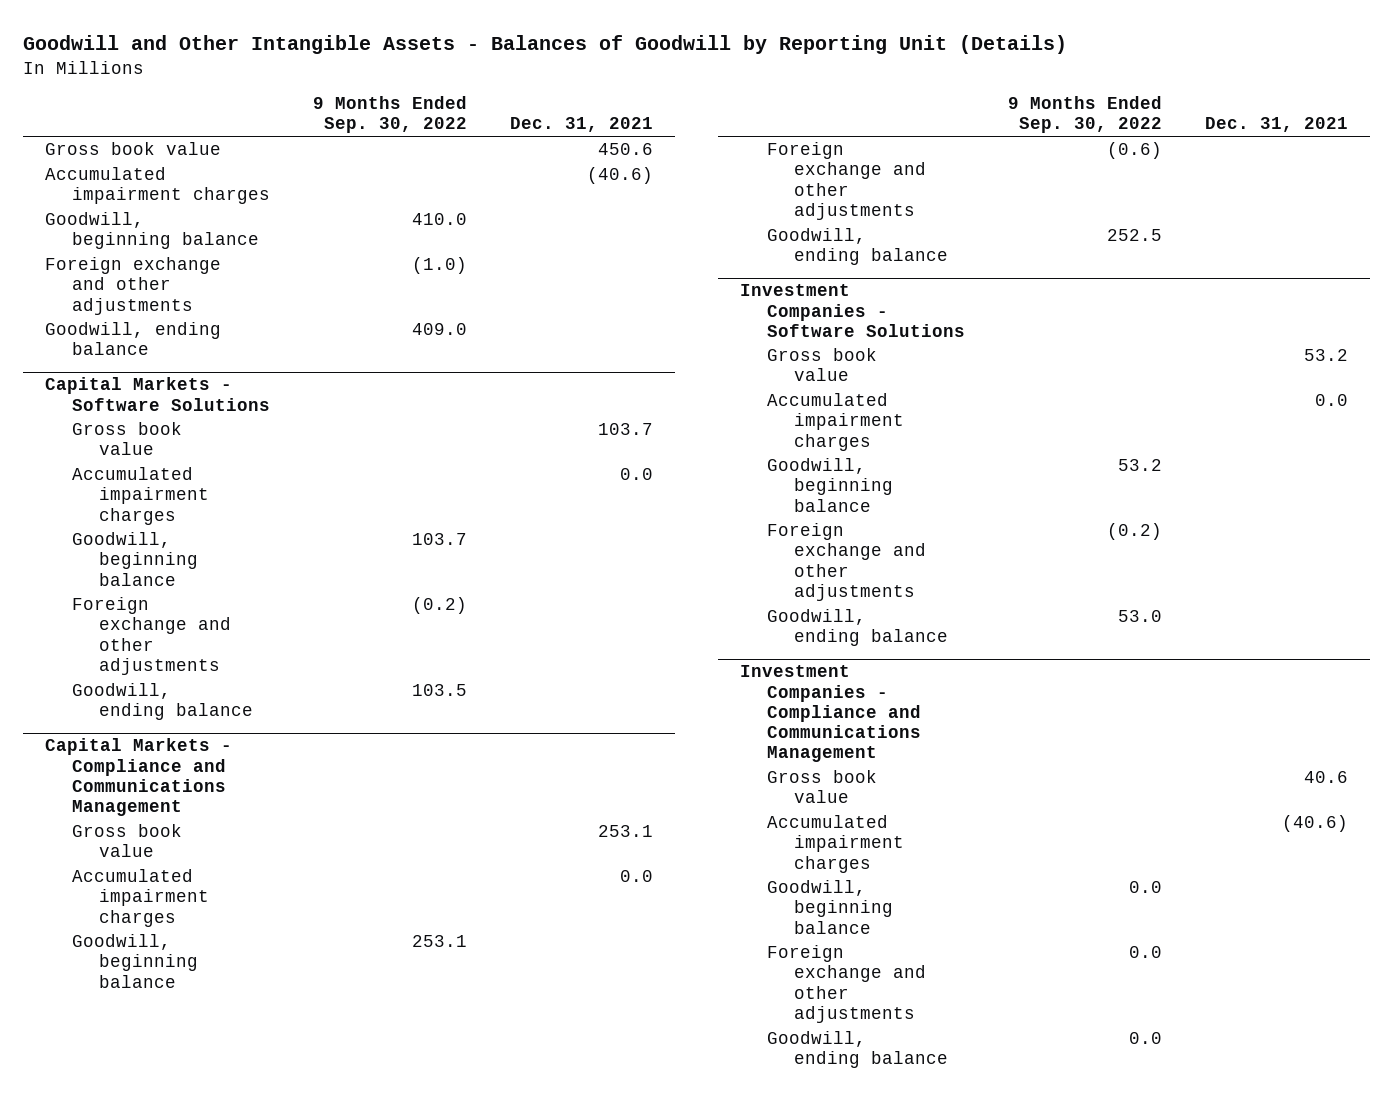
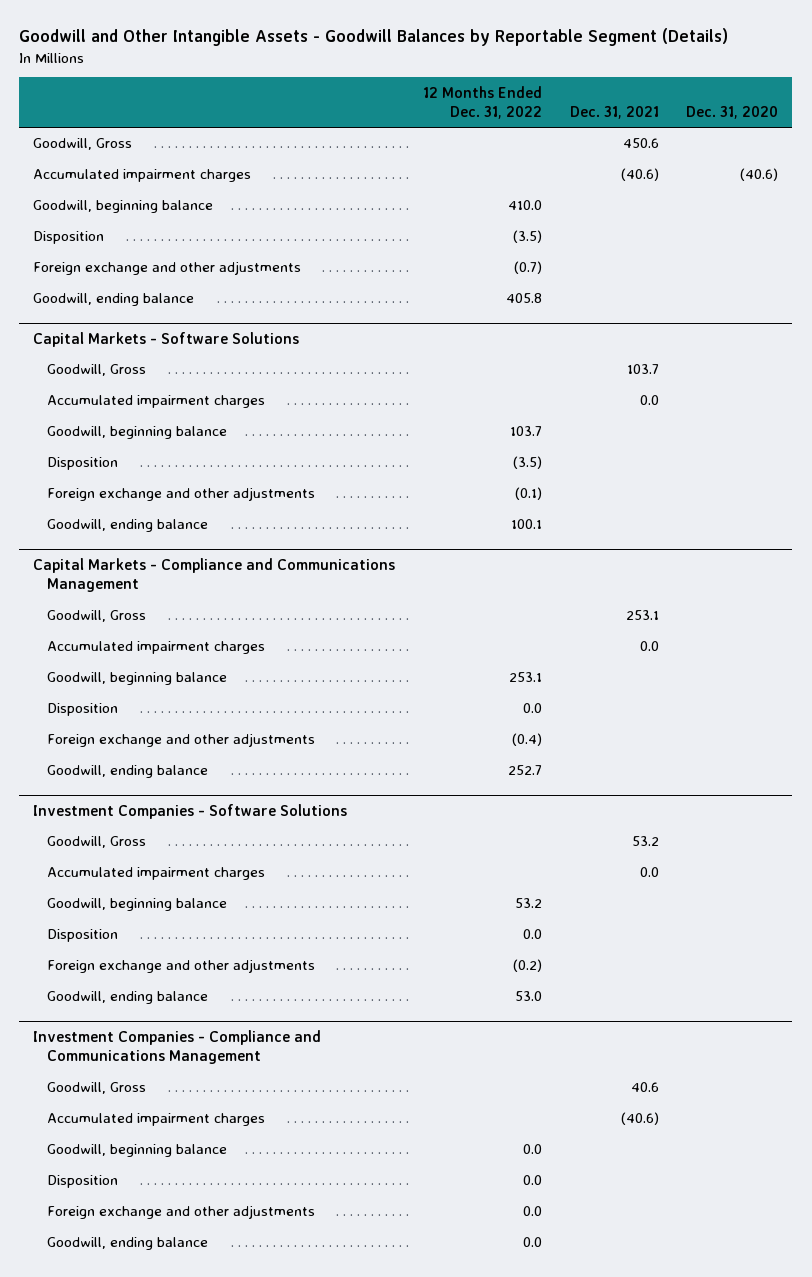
[23,35,1068,55] Goodwill and Other Intangible Assets - Balances of Goodwill by Reporting Unit (Details) -> [19,28,729,47] Goodwill and Other Intangible Assets - Goodwill Balances by Reportable Segment (Details)
[312,96,467,134] 9 Months Ended Sep. 30, 2022 -> none
none -> [422,85,542,120] 12 Months Ended Dec. 31, 2022
none -> [686,106,779,120] Dec. 31, 2020
[44,142,221,156] Gross book value -> [33,138,133,151] Goodwill, Gross
none -> [33,231,105,245] Disposition
[71,422,182,456] Gross book value -> [46,364,146,377] Goodwill, Gross
none -> [46,457,118,471] Disposition
[71,824,182,858] Gross book value -> [46,610,146,623] Goodwill, Gross
none -> [46,703,118,717] Disposition
[766,348,877,382] Gross book value -> [46,836,146,849] Goodwill, Gross
none -> [46,929,118,943] Disposition
[766,770,877,804] Gross book value -> [46,1082,146,1095] Goodwill, Gross
none -> [46,1175,118,1189] Disposition

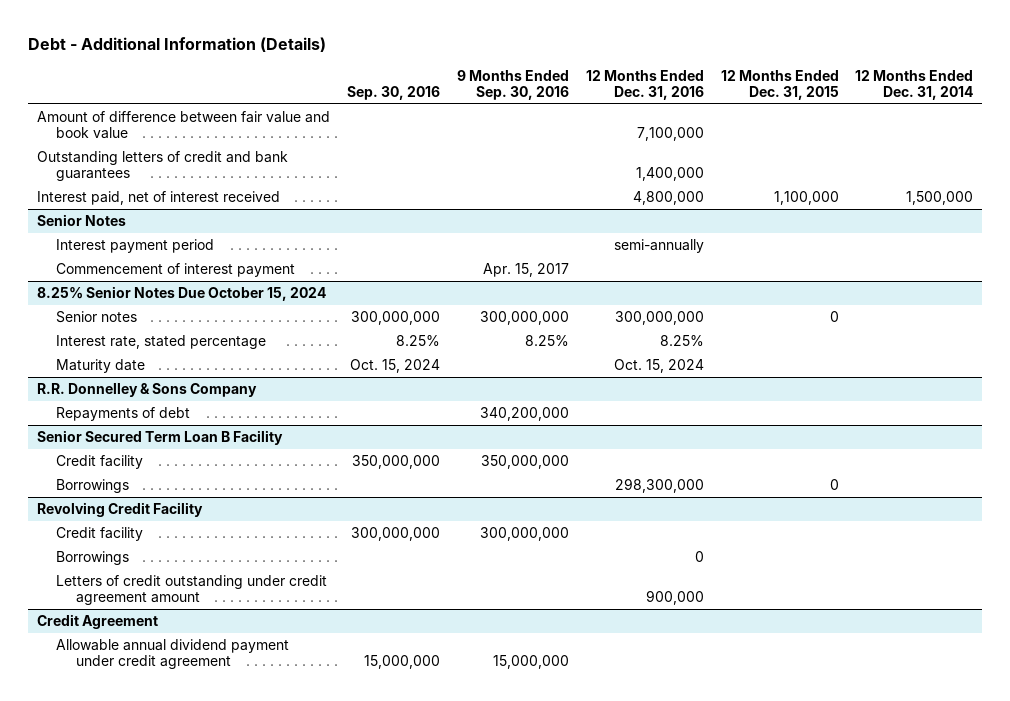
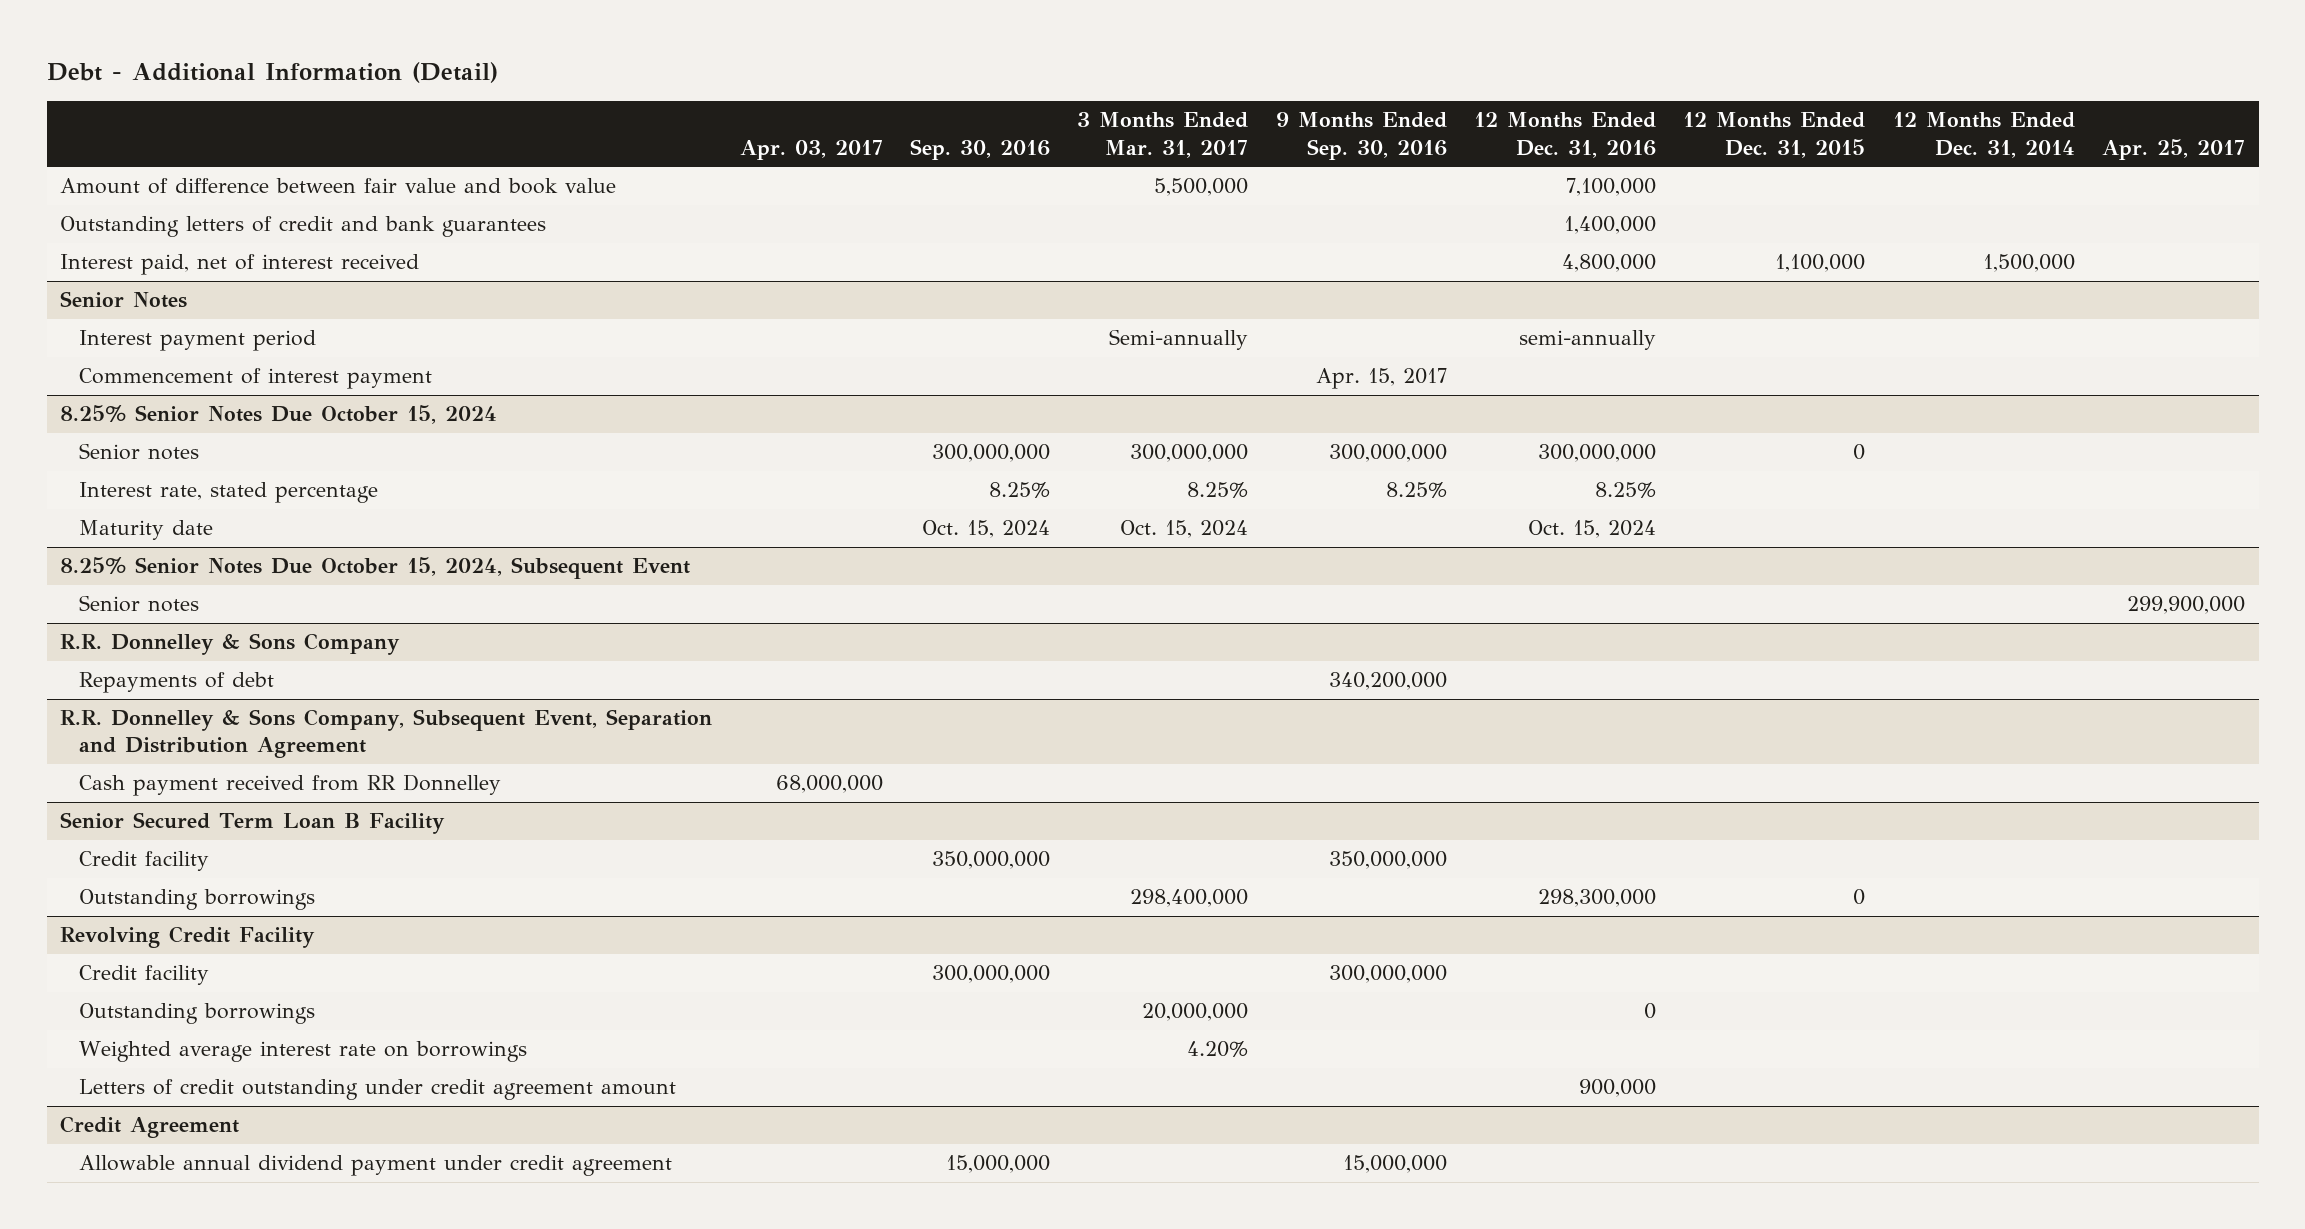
[28,36,327,52] Debt - Additional Information (Details) -> [46,61,498,83] Debt - Additional Information (Detail)
none -> [739,139,883,160] Apr. 03, 2017
none -> [1077,112,1249,158] 3 Months Ended Mar. 31, 2017
none -> [2101,138,2245,160] Apr. 25, 2017
none -> [60,557,691,580] 8.25% Senior Notes Due October 15, 2024, Subsequent Event
none -> [79,595,200,613] Senior notes
none -> [60,709,713,759] R.R. Donnelley & Sons Company, Subsequent Event, Separation and Distribution Agreement
none -> [79,774,502,797] Cash payment received from RR Donnelley
[56,478,130,493] Borrowings -> [79,889,316,911] Outstanding borrowings
[56,550,130,565] Borrowings -> [79,1003,316,1025] Outstanding borrowings
none -> [79,1041,528,1063] Weighted average interest rate on borrowings

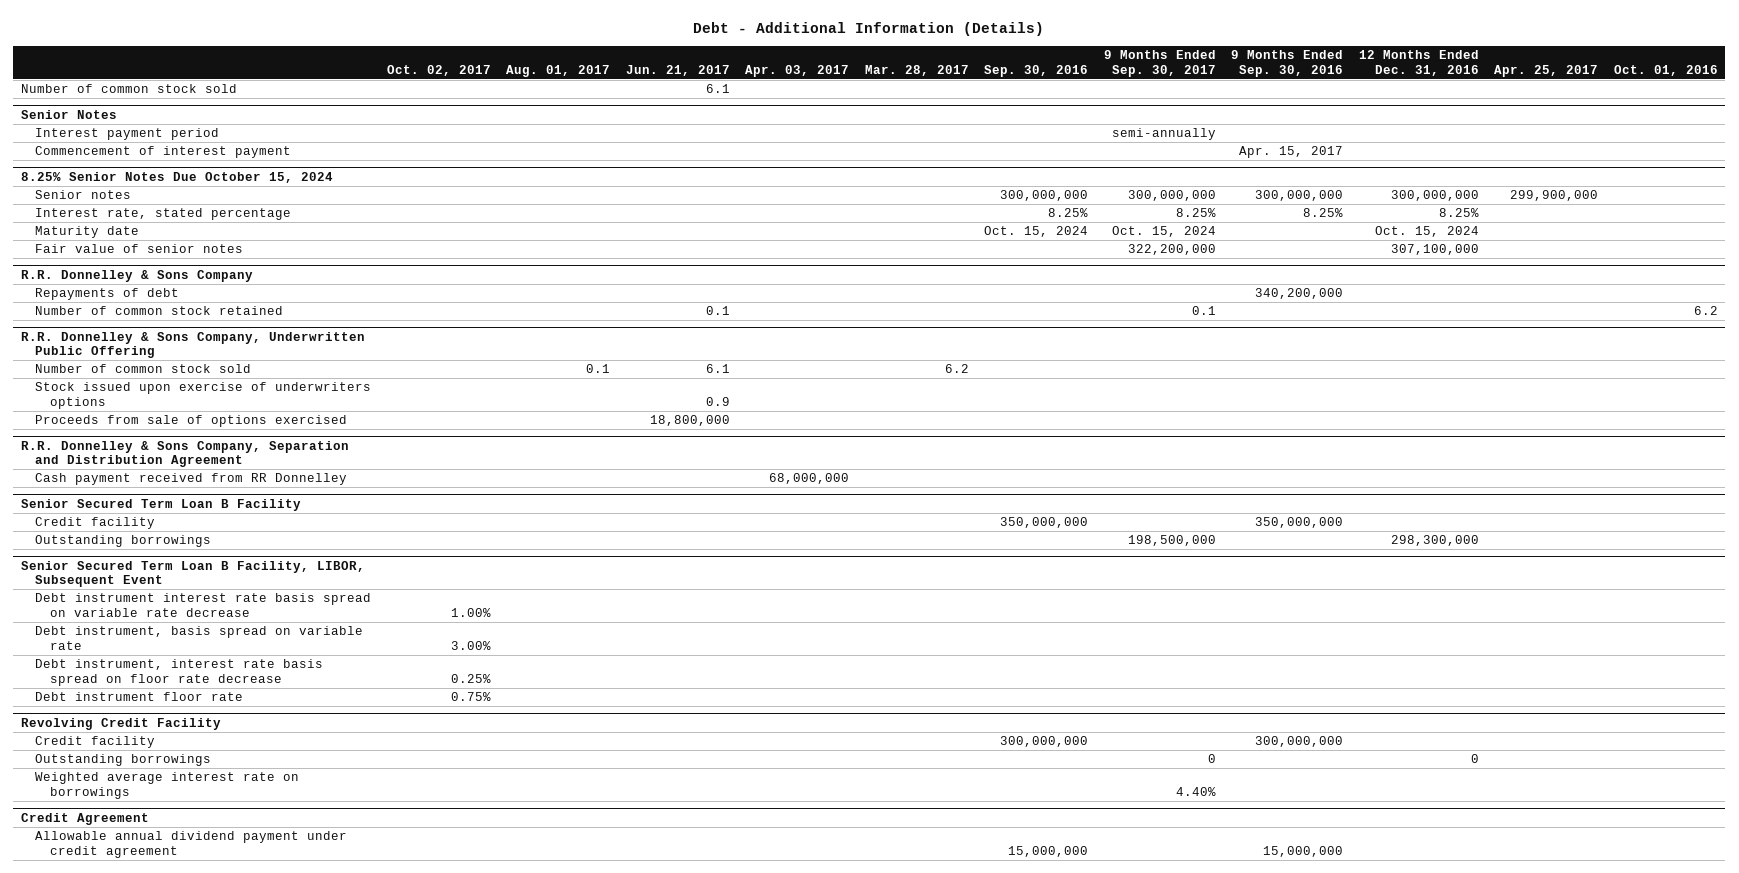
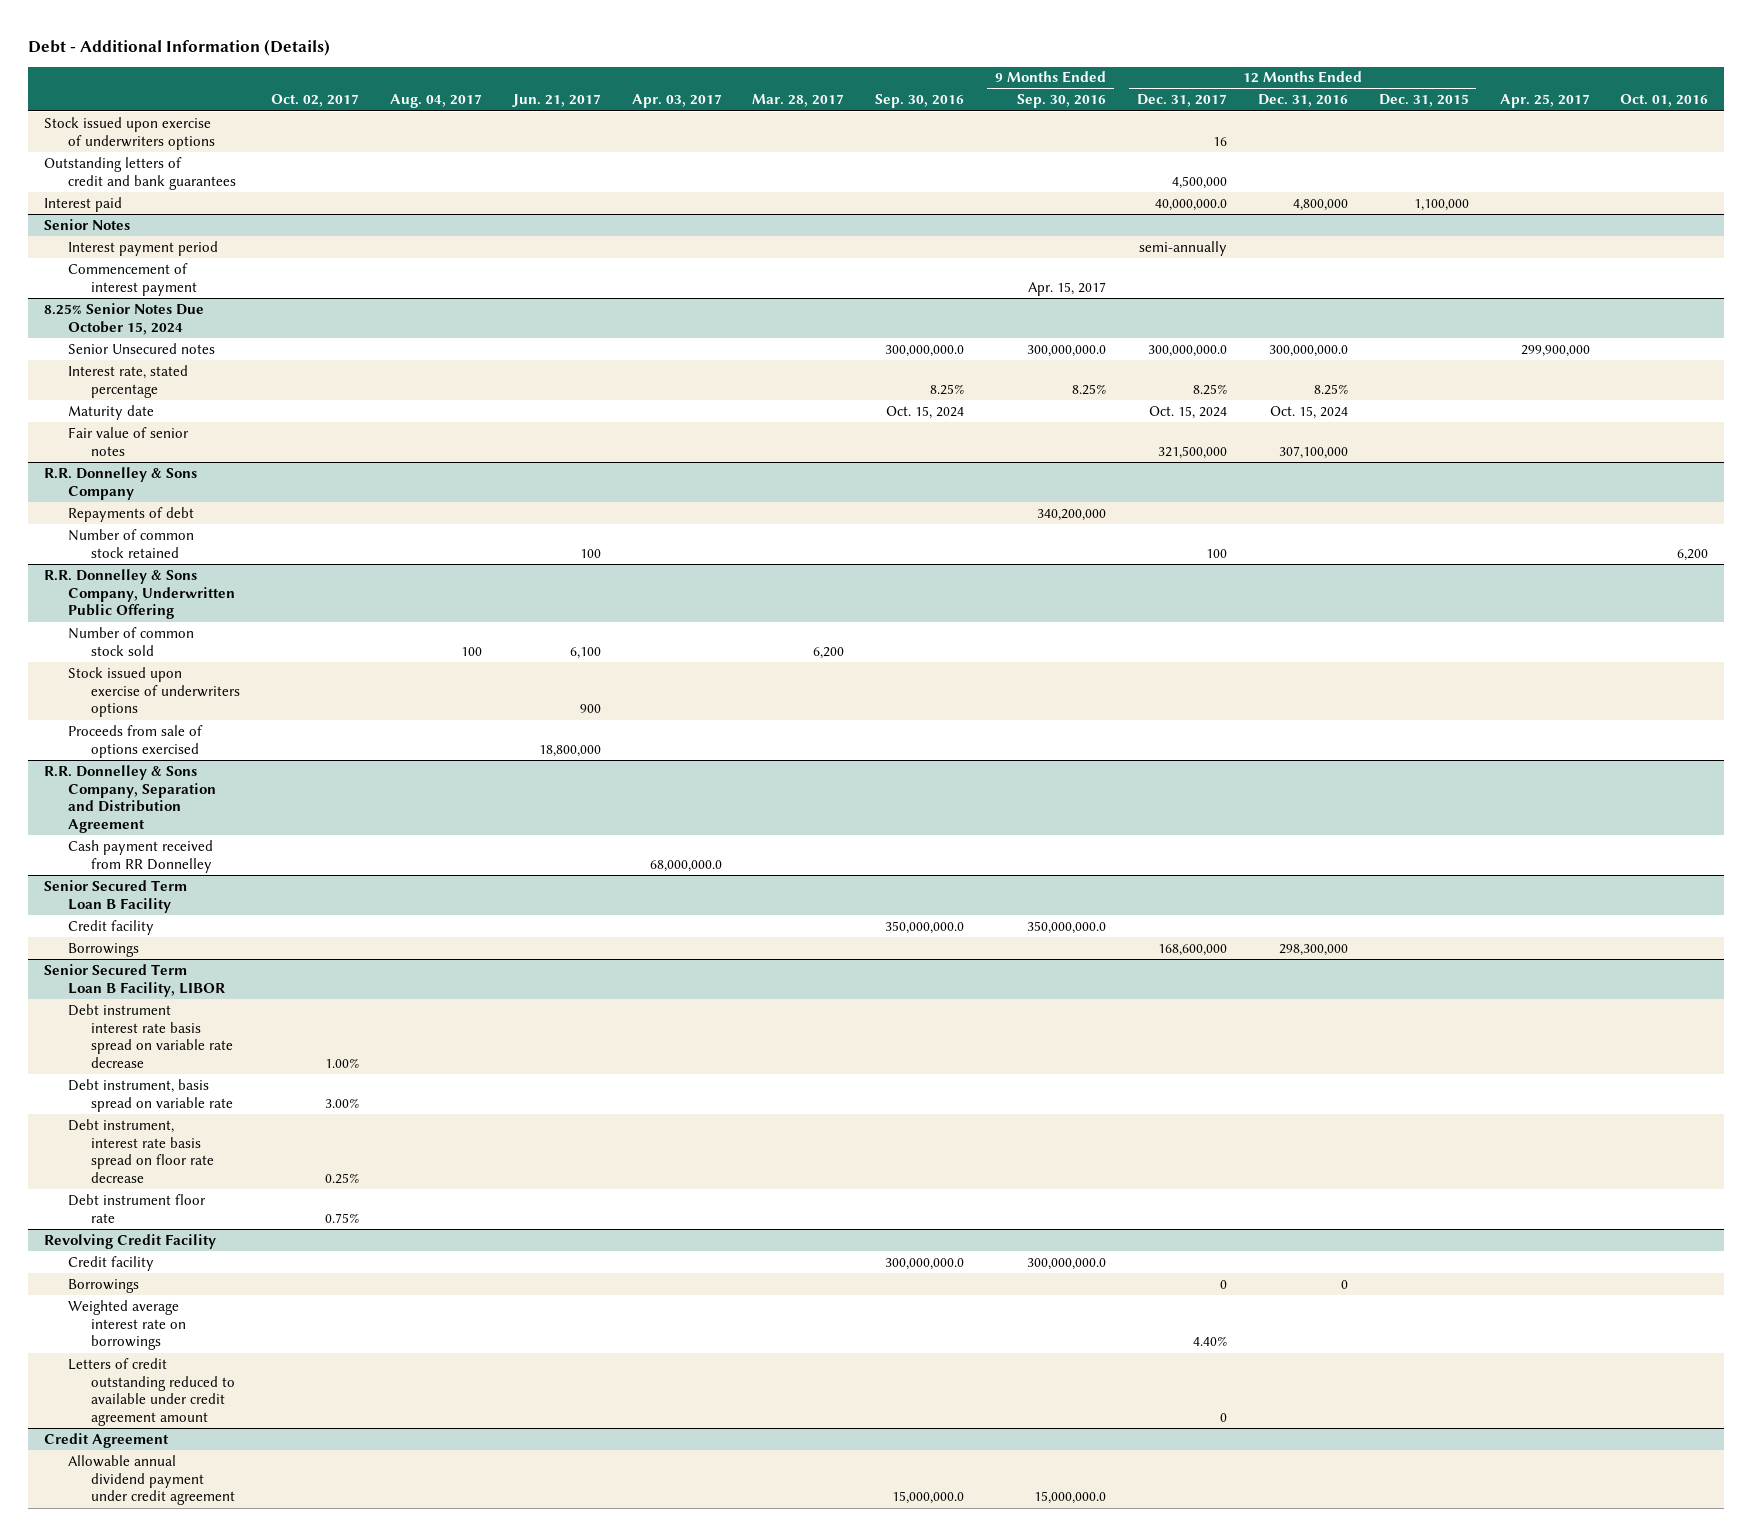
[506,64,611,77] Aug. 01, 2017 -> none
[1103,49,1216,77] 9 Months Ended Sep. 30, 2017 -> none
none -> [389,94,482,109] Aug. 04, 2017
none -> [1137,94,1228,108] Dec. 31, 2017
none -> [1378,94,1469,108] Dec. 31, 2015
[20,84,237,94] Number of common stock sold -> none
none -> [43,116,215,150] Stock issued upon exercise of underwriters options
none -> [43,156,236,190] Outstanding letters of credit and bank guarantees
none -> [43,196,122,212] Interest paid
[35,190,132,200] Senior notes -> [67,342,215,354] Senior Unsecured notes
[1000,190,1089,202] 300,000,000 -> [885,344,965,357] 300,000,000.0
[1255,190,1344,202] 300,000,000 -> [1027,344,1107,357] 300,000,000.0
[1390,190,1479,202] 300,000,000 -> [1268,344,1348,357] 300,000,000.0
[705,306,730,316] 0.1 -> [579,548,601,558] 100
[1693,306,1718,316] 6.2 -> [1677,548,1709,561] 6,200
[705,364,730,374] 6.1 -> [569,646,601,659] 6,100
[944,364,969,374] 6.2 -> [813,646,845,659] 6,200
[705,397,730,407] 0.9 -> [579,704,601,714] 900
[769,473,850,485] 68,000,000 -> [649,859,722,872] 68,000,000.0
[1000,517,1089,529] 350,000,000 -> [885,920,965,934] 350,000,000.0
[1255,517,1344,529] 350,000,000 -> [1027,920,1107,934] 350,000,000.0
[35,535,212,548] Outstanding borrowings -> [67,942,139,957] Borrowings
[20,560,365,588] Senior Secured Term Loan B Facility, LIBOR, Subsequent Event -> [43,963,225,997] Senior Secured Term Loan B Facility, LIBOR
[1000,736,1089,748] 300,000,000 -> [885,1257,965,1270] 300,000,000.0
[1255,736,1344,748] 300,000,000 -> [1027,1257,1107,1270] 300,000,000.0
[35,754,212,767] Outstanding borrowings -> [67,1278,139,1293] Borrowings
none -> [67,1357,236,1427] Letters of credit outstanding reduced to available under credit agreement amount
[1008,846,1089,858] 15,000,000 -> [892,1491,965,1505] 15,000,000.0
[1263,846,1344,858] 15,000,000 -> [1034,1491,1107,1505] 15,000,000.0

